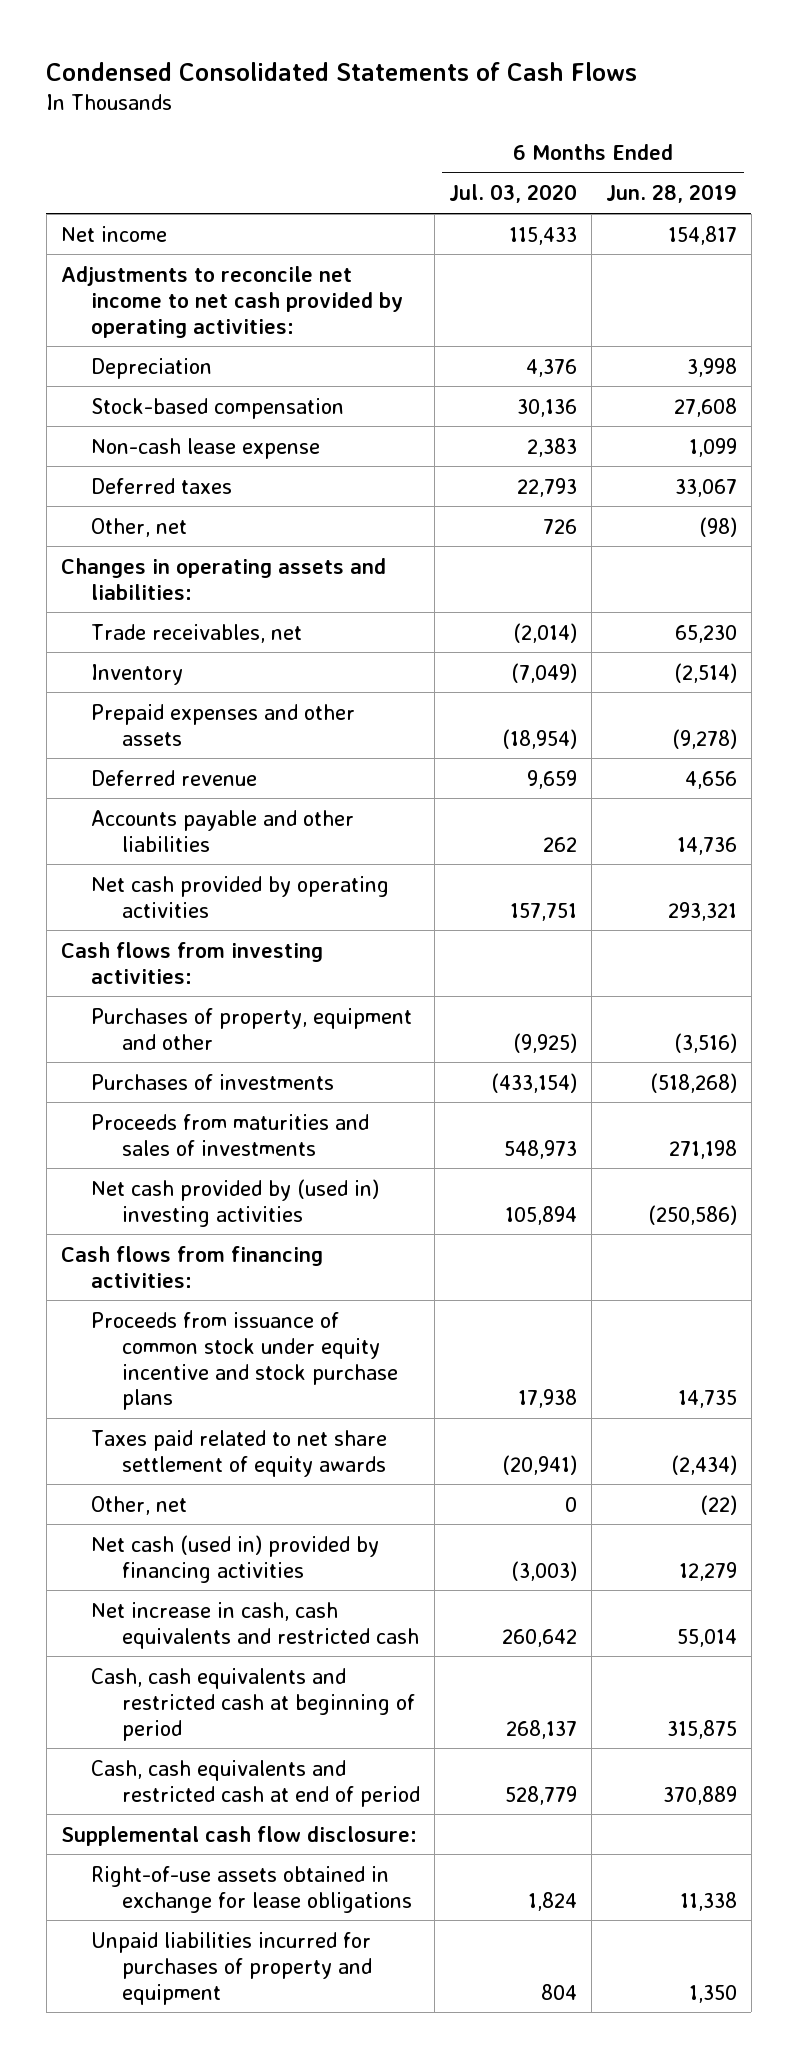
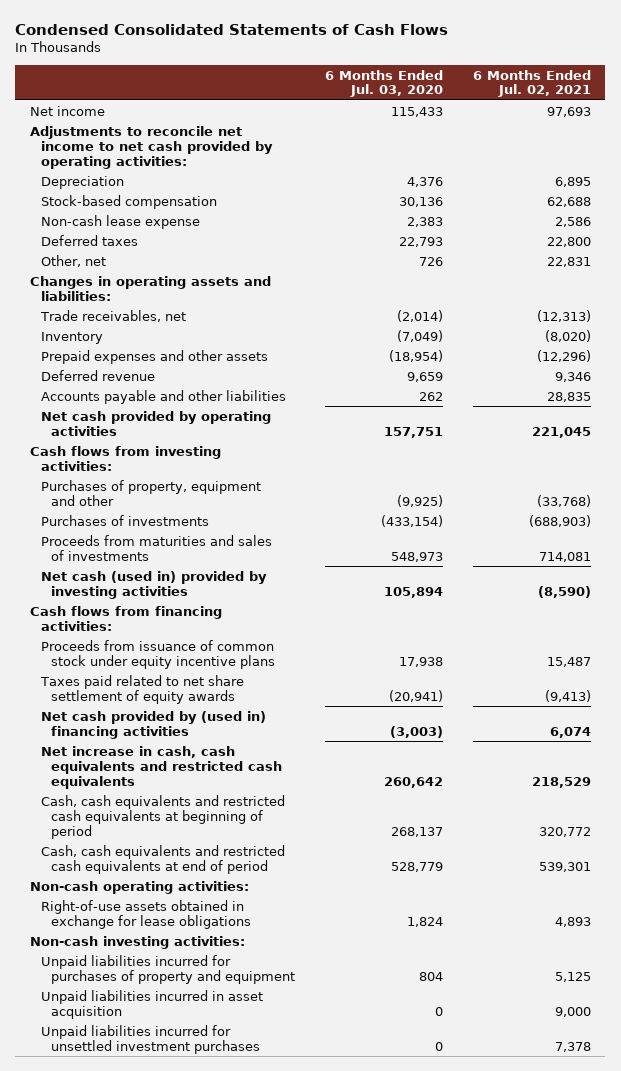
[605,184,737,204] Jun. 28, 2019 -> none
none -> [472,69,591,98] 6 Months Ended Jul. 02, 2021
[91,1178,380,1227] Net cash provided by (used in) investing activities -> [40,570,267,599] Net cash (used in) provided by investing activities
[91,1311,398,1411] Proceeds from issuance of common stock under equity incentive and stock purchase plans -> [40,639,276,669] Proceeds from issuance of common stock under equity incentive plans
[91,1495,188,1515] Other, net -> none
[60,1825,417,1846] Supplemental cash flow disclosure: -> none
[91,1534,380,1583] Net cash (used in) provided by financing activities -> [40,710,266,739] Net cash provided by (used in) financing activities
[91,1601,419,1649] Net increase in cash, cash equivalents and restricted cash -> [40,745,283,789] Net increase in cash, cash equivalents and restricted cash equivalents
[91,1667,415,1741] Cash, cash equivalents and restricted cash at beginning of period -> [40,794,285,839] Cash, cash equivalents and restricted cash equivalents at beginning of period
[91,1759,420,1807] Cash, cash equivalents and restricted cash at end of period -> [40,844,285,874] Cash, cash equivalents and restricted cash equivalents at end of period
none -> [30,880,250,894] Non-cash operating activities:
none -> [30,935,246,949] Non-cash investing activities:
none -> [40,989,263,1019] Unpaid liabilities incurred in asset acquisition
none -> [40,1024,261,1054] Unpaid liabilities incurred for unsettled investment purchases

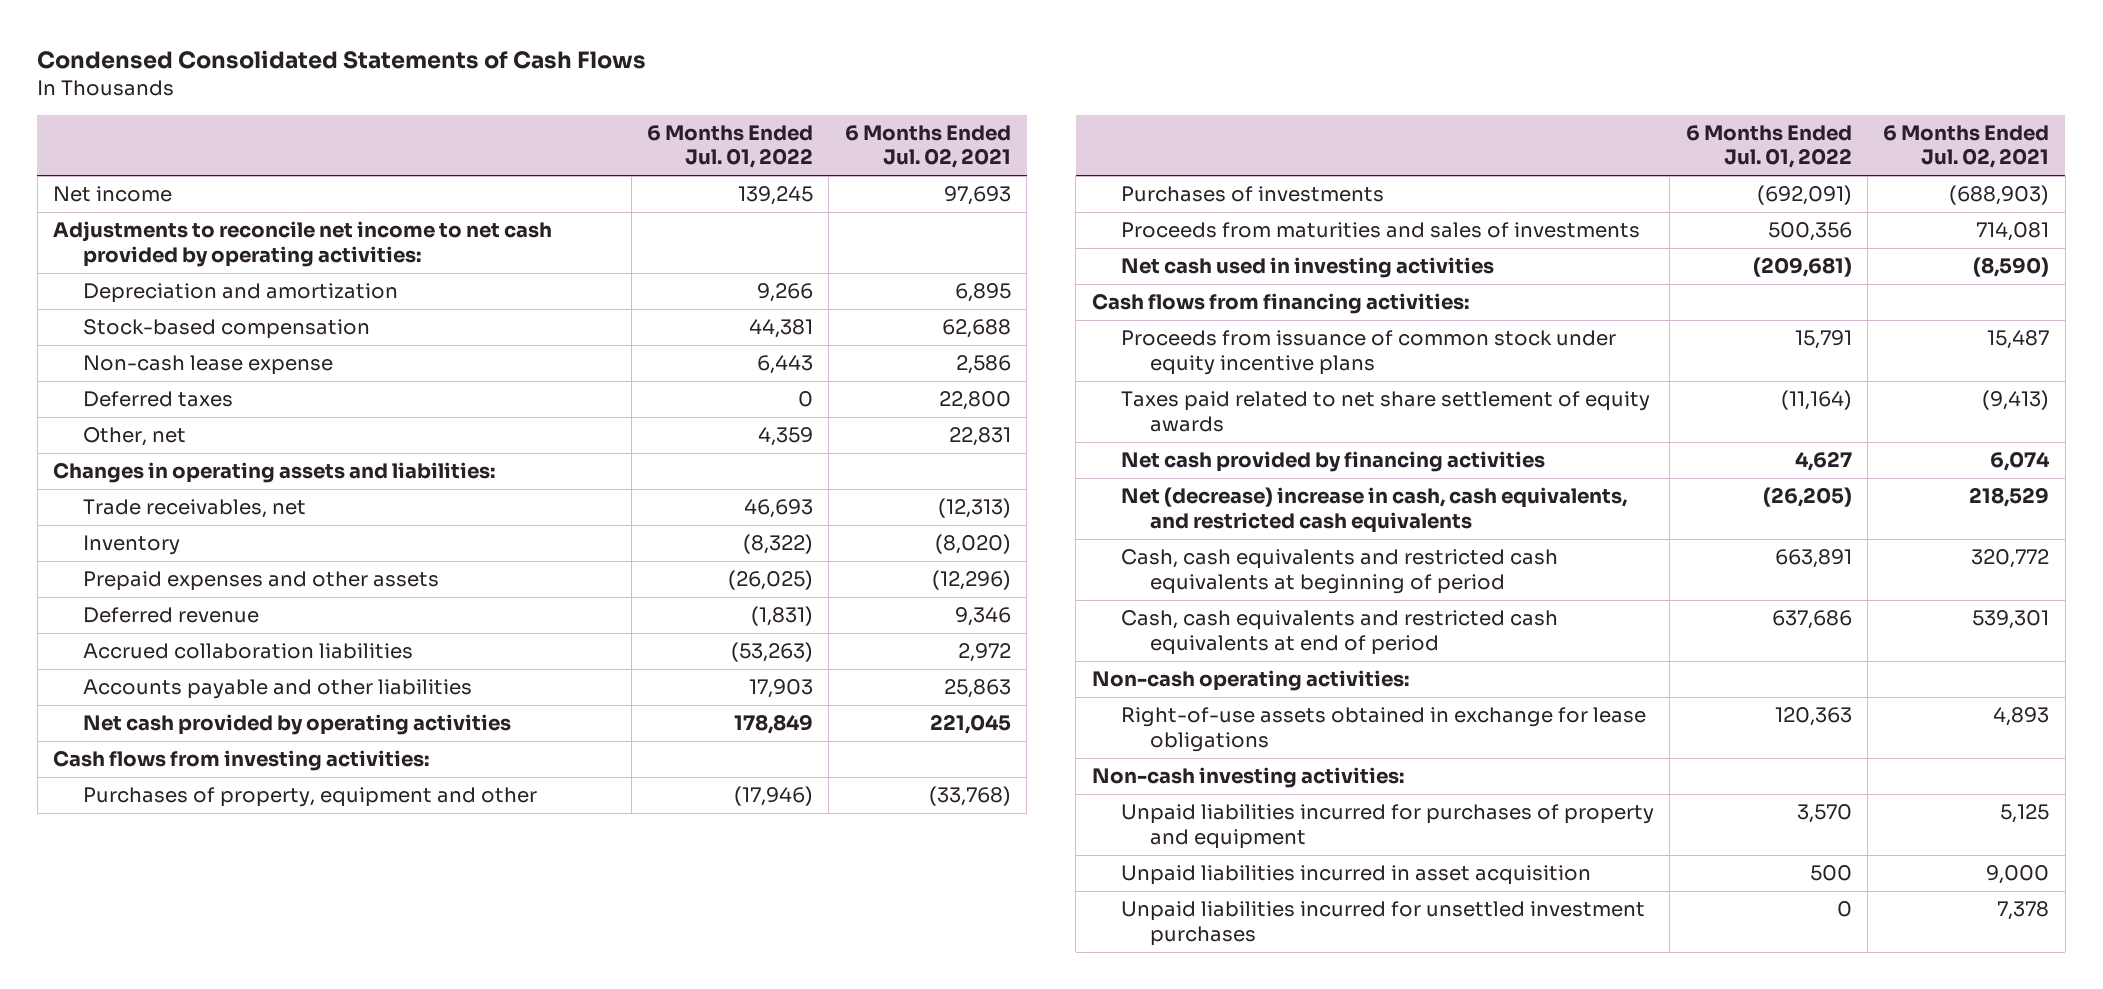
[324,69,443,98] 6 Months Ended Jul. 03, 2020 -> none
none -> [647,125,814,169] 6 Months Ended Jul. 01, 2022
[40,175,124,189] Depreciation -> [82,283,398,304] Depreciation and amortization
none -> [82,643,413,660] Accrued collaboration liabilities
[546,391,591,402] 28,835 -> [943,679,1011,699] 25,863
[40,570,267,599] Net cash (used in) provided by investing activities -> [1121,257,1495,279] Net cash used in investing activities
[40,710,266,739] Net cash provided by (used in) financing activities -> [1121,451,1546,473] Net cash provided by financing activities
[40,745,283,789] Net increase in cash, cash equivalents and restricted cash equivalents -> [1121,487,1628,533] Net (decrease) increase in cash, cash equivalents, and restricted cash equivalents

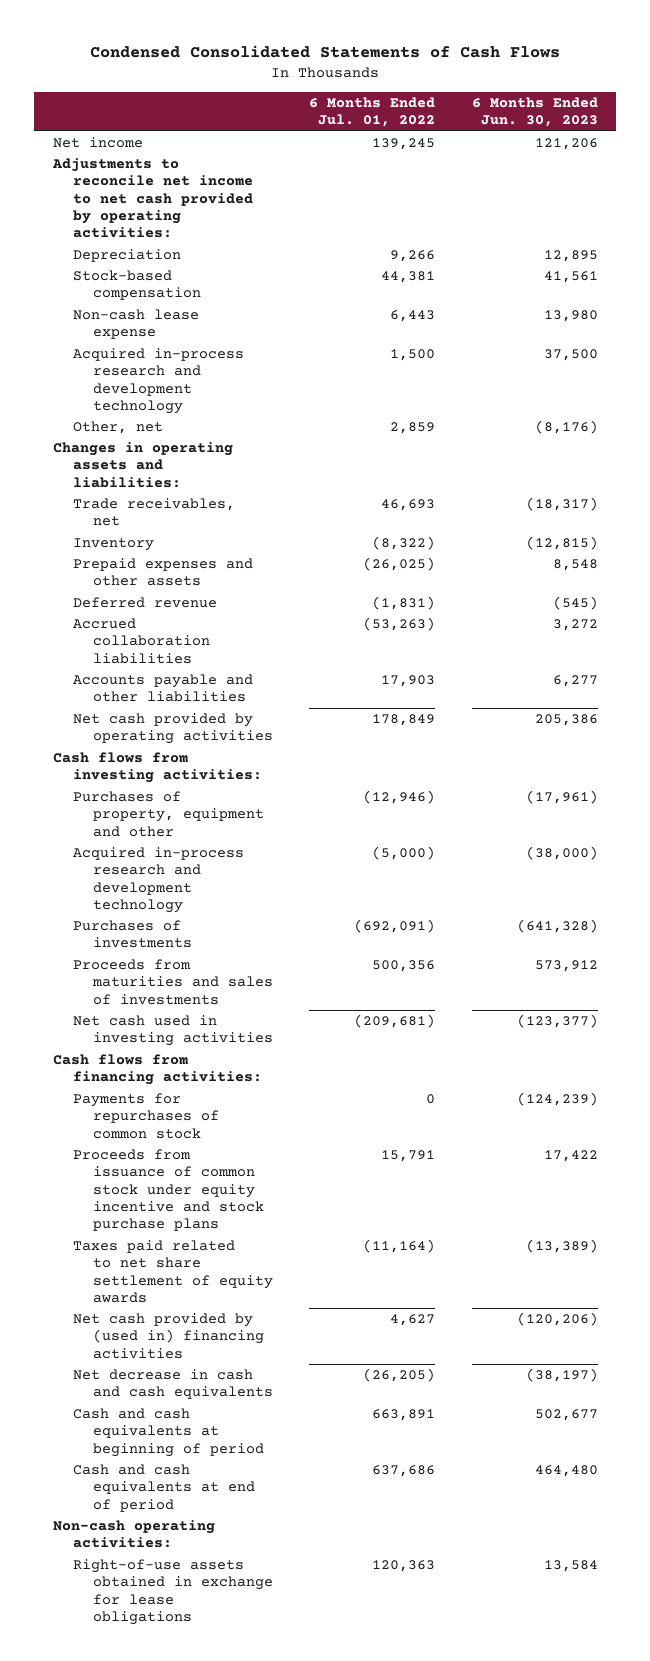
[844,125,1011,169] 6 Months Ended Jul. 02, 2021 -> none
none -> [471,97,598,128] 6 Months Ended Jun. 30, 2023
[82,283,398,304] Depreciation and amortization -> [72,248,181,262] Depreciation
[82,391,233,408] Deferred taxes -> none
none -> [72,347,244,415] Acquired in-process research and development technology
[758,427,814,447] 4,359 -> [390,421,436,434] 2,859
[734,786,814,807] (17,946) -> [363,789,436,804] (12,946)
none -> [72,846,244,914] Acquired in-process research and development technology
none -> [72,1092,219,1139] Payments for repurchases of common stock
[1121,330,1617,375] Proceeds from issuance of common stock under equity incentive plans -> [72,1148,264,1232] Proceeds from issuance of common stock under equity incentive and stock purchase plans
[1121,451,1546,473] Net cash provided by financing activities -> [72,1312,264,1359] Net cash provided by (used in) financing activities
[1121,487,1628,533] Net (decrease) increase in cash, cash equivalents, and restricted cash equivalents -> [72,1368,273,1400] Net decrease in cash and cash equivalents
[1121,549,1559,594] Cash, cash equivalents and restricted cash equivalents at beginning of period -> [72,1407,264,1457] Cash and cash equivalents at beginning of period
[1121,610,1559,655] Cash, cash equivalents and restricted cash equivalents at end of period -> [72,1463,255,1512] Cash and cash equivalents at end of period
[1091,767,1404,789] Non-cash investing activities: -> none
[1121,804,1655,849] Unpaid liabilities incurred for purchases of property and equipment -> none
[1121,865,1592,886] Unpaid liabilities incurred in asset acquisition -> none
[1121,901,1646,946] Unpaid liabilities incurred for unsettled investment purchases -> none

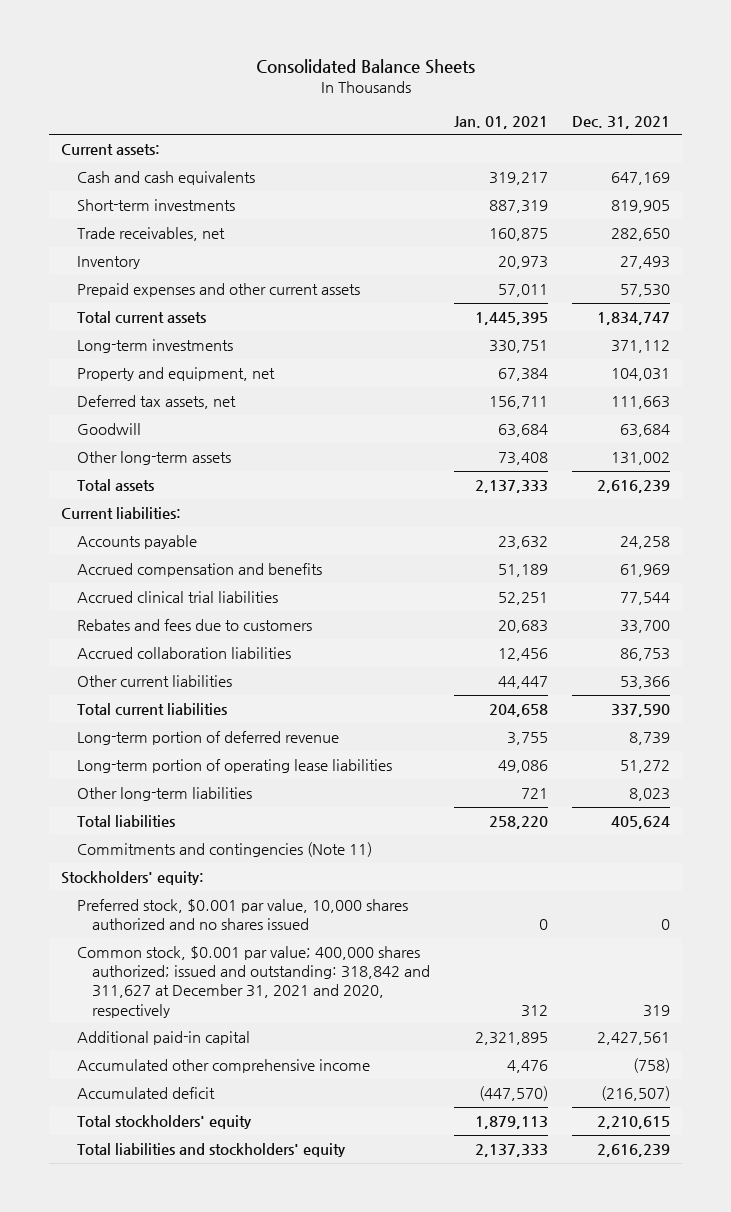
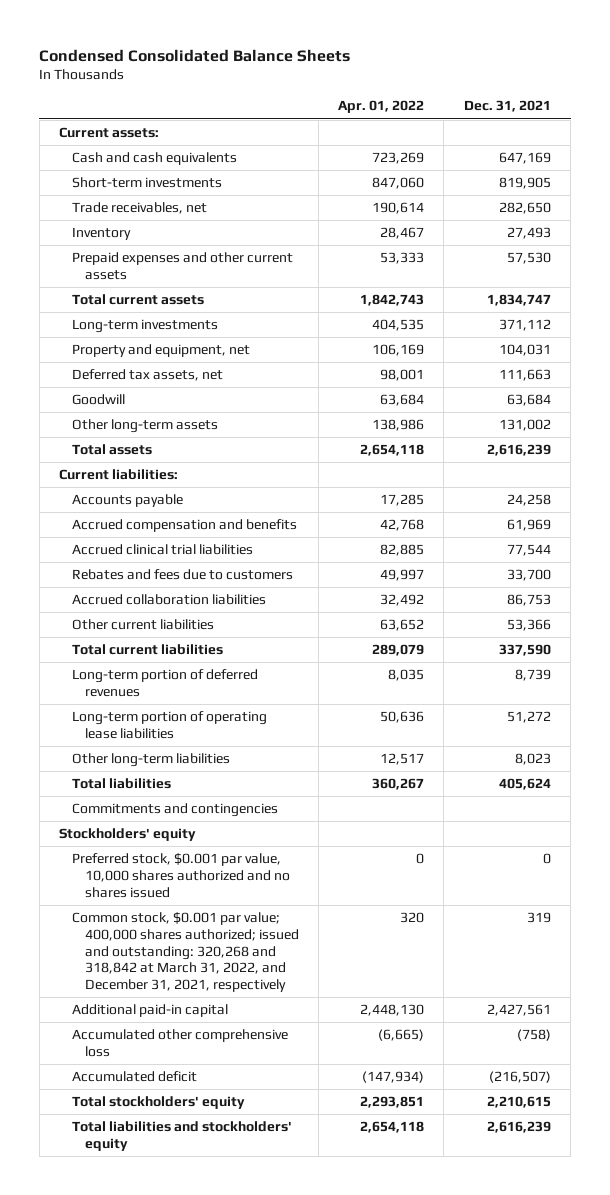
[255,58,475,74] Consolidated Balance Sheets -> [39,48,351,62] Condensed Consolidated Balance Sheets
[454,115,549,129] Jan. 01, 2021 -> none
none -> [338,100,425,114] Apr. 01, 2022
[76,731,339,746] Long-term portion of deferred revenue -> [71,669,258,697] Long-term portion of deferred revenues
[76,842,372,858] Commitments and contingencies (Note 11) -> [71,803,278,818] Commitments and contingencies
[60,871,204,886] Stockholders' equity: -> [59,828,197,842] Stockholders' equity
[76,946,431,1018] Common stock, $0.001 par value; 400,000 shares authorized; issued and outstanding: 318,842 and 311,627 at December 31, 2021 and 2020, respectively -> [71,912,299,993] Common stock, $0.001 par value; 400,000 shares authorized; issued and outstanding: 320,268 and 318,842 at March 31, 2022, and December 31, 2021, respectively
[76,1059,370,1074] Accumulated other comprehensive income -> [71,1029,288,1057] Accumulated other comprehensive loss

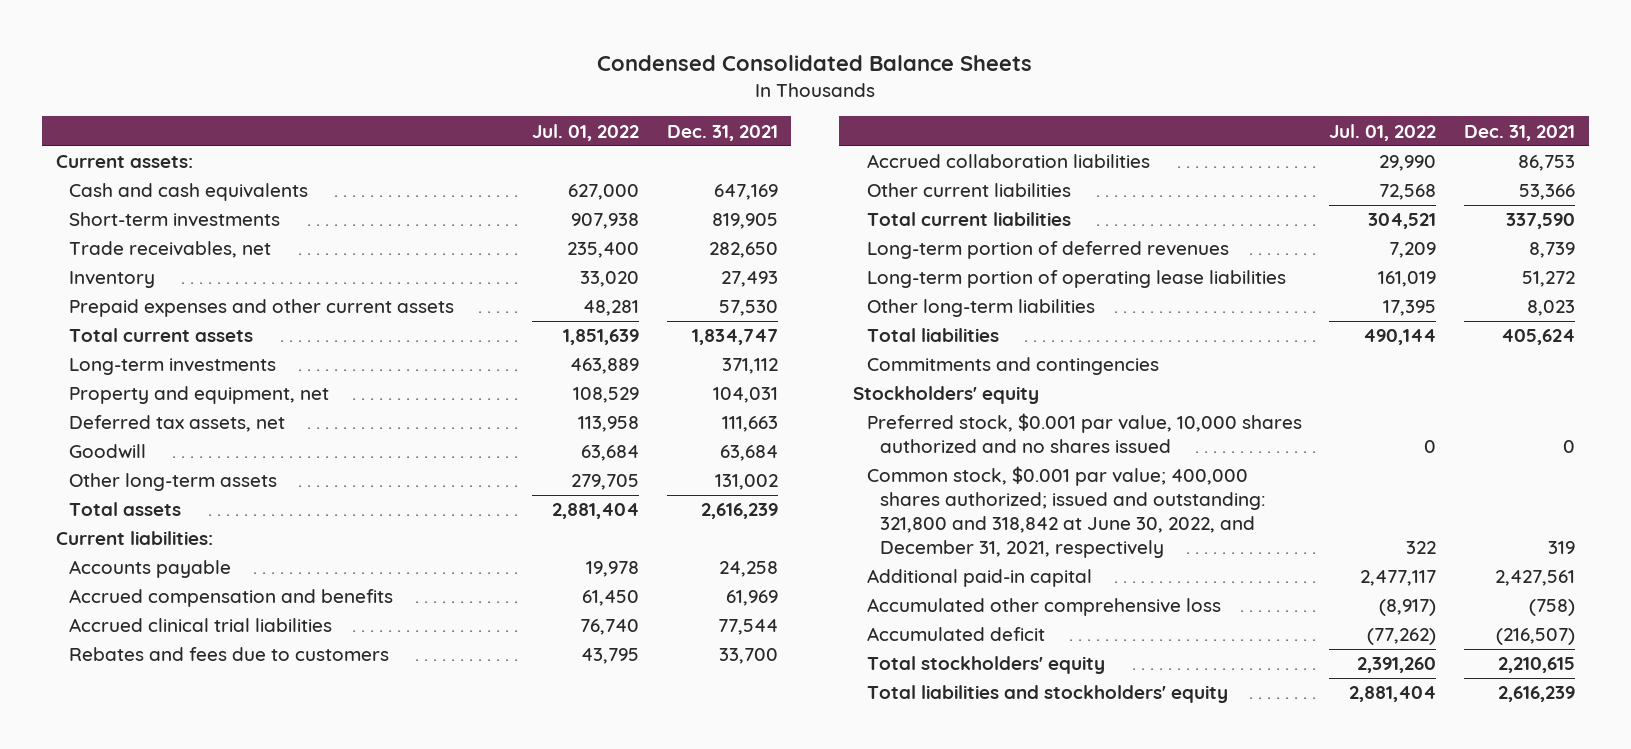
[338,100,425,114] Apr. 01, 2022 -> none
none -> [531,123,639,141] Jul. 01, 2022
[71,912,299,993] Common stock, $0.001 par value; 400,000 shares authorized; issued and outstanding: 320,268 and 318,842 at March 31, 2022, and December 31, 2021, respectively -> [866,466,1267,558] Common stock, $0.001 par value; 400,000 shares authorized; issued and outstanding: 321,800 and 318,842 at June 30, 2022, and December 31, 2021, respectively

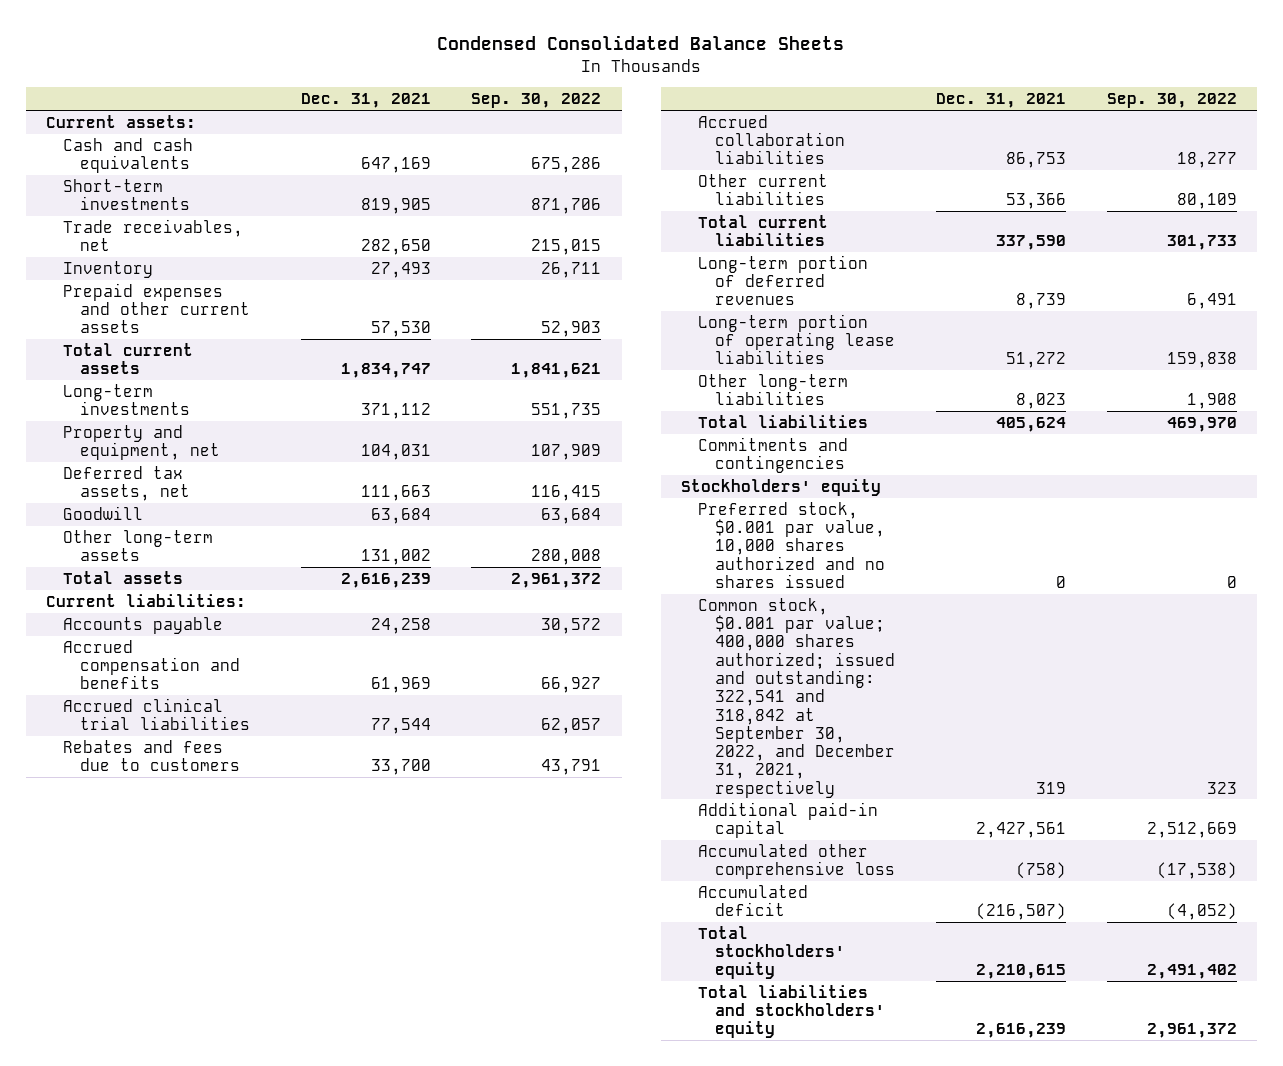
[531,123,639,141] Jul. 01, 2022 -> none
none -> [471,93,602,109] Sep. 30, 2022
[866,466,1267,558] Common stock, $0.001 par value; 400,000 shares authorized; issued and outstanding: 321,800 and 318,842 at June 30, 2022, and December 31, 2021, respectively -> [698,597,896,798] Common stock, $0.001 par value; 400,000 shares authorized; issued and outstanding: 322,541 and 318,842 at September 30, 2022, and December 31, 2021, respectively

